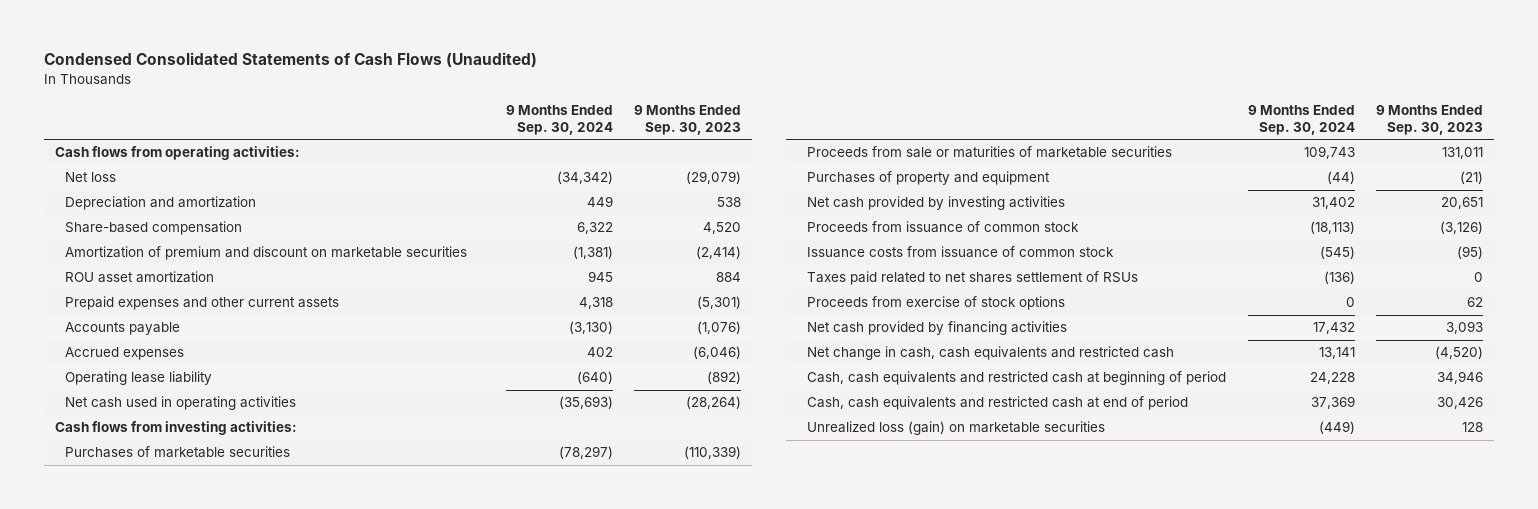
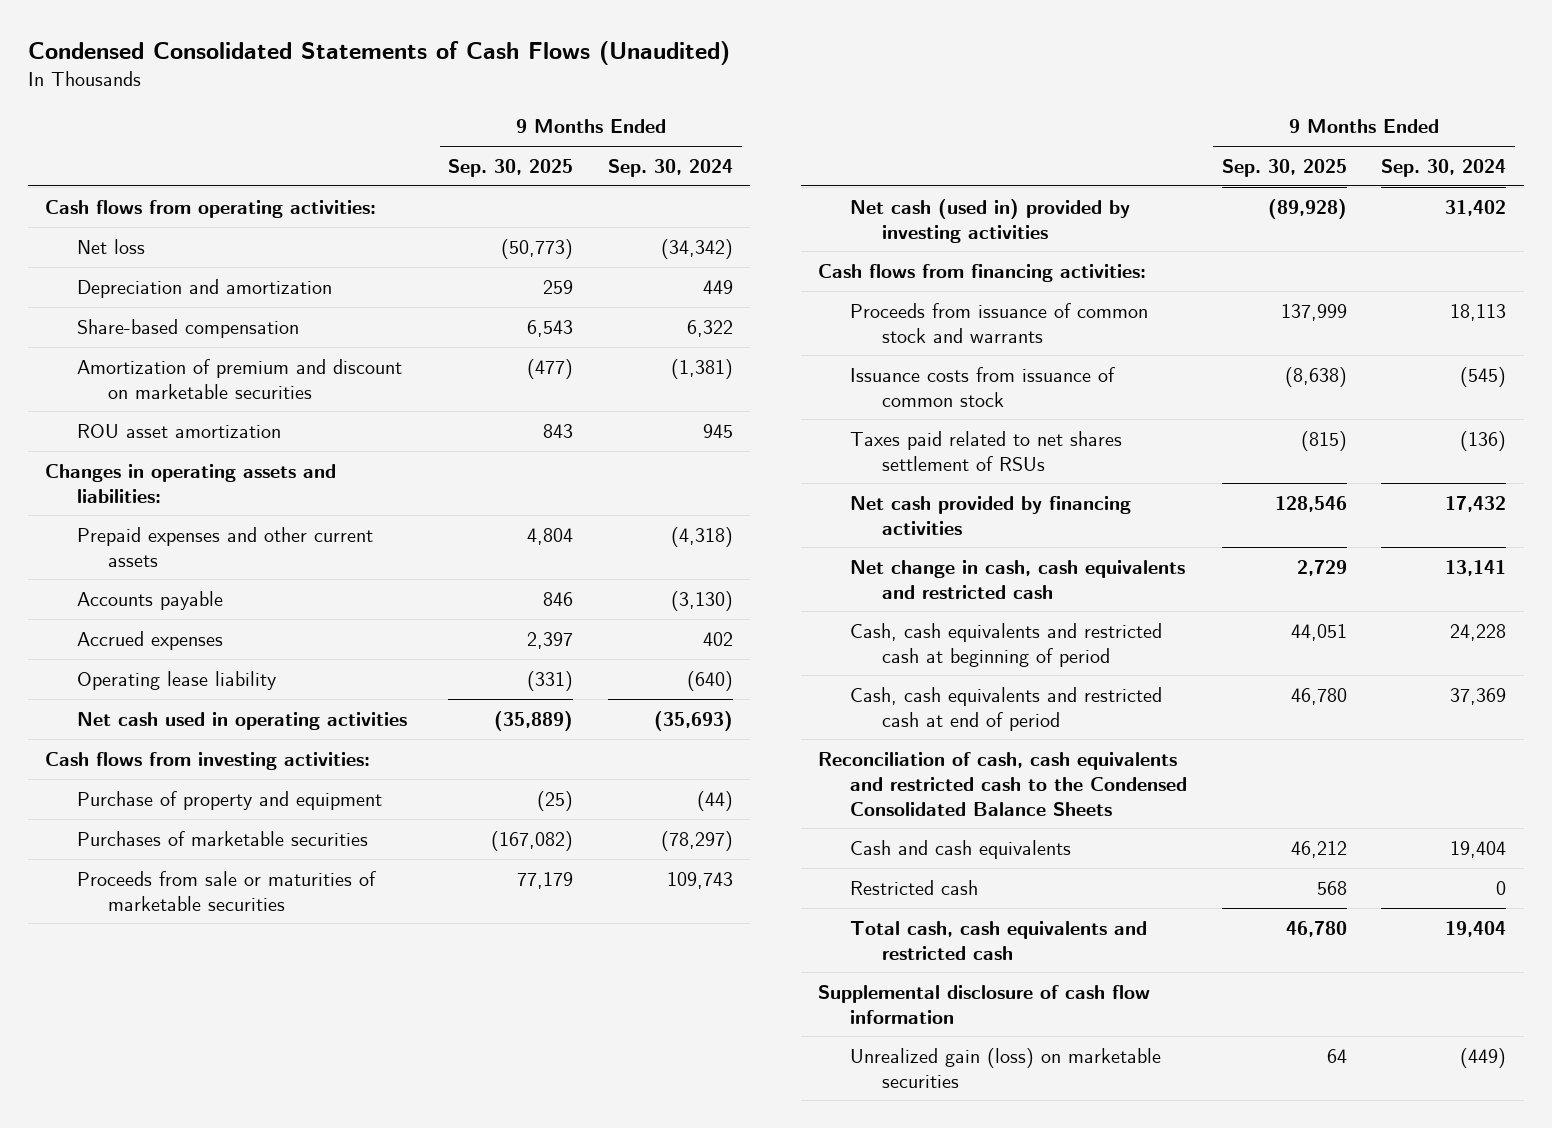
[634,104,742,135] 9 Months Ended Sep. 30, 2023 -> none
none -> [448,159,574,178] Sep. 30, 2025
none -> [45,463,337,503] Changes in operating assets and liabilities:
[578,297,613,310] 4,318 -> [671,526,734,547] (4,318)
none -> [76,790,382,810] Purchase of property and equipment
[807,171,1051,186] Purchases of property and equipment -> none
[807,196,1066,211] Net cash provided by investing activities -> [850,198,1131,243] Net cash (used in) provided by investing activities
none -> [818,263,1147,282] Cash flows from financing activities:
[807,221,1080,234] Proceeds from issuance of common stock -> [850,302,1149,343] Proceeds from issuance of common stock and warrants
[1309,221,1355,235] (18,113) -> [1450,303,1507,321] 18,113
[807,296,1066,311] Proceeds from exercise of stock options -> none
none -> [818,751,1188,816] Reconciliation of cash, cash equivalents and restricted cash to the Condensed Consolidated Balance Sheets
none -> [850,839,1072,859] Cash and cash equivalents
none -> [850,879,979,895] Restricted cash
none -> [850,920,1148,960] Total cash, cash equivalents and restricted cash
none -> [818,984,1151,1024] Supplemental disclosure of cash flow information
[807,421,1106,436] Unrealized loss (gain) on marketable securities -> [850,1047,1162,1088] Unrealized gain (loss) on marketable securities

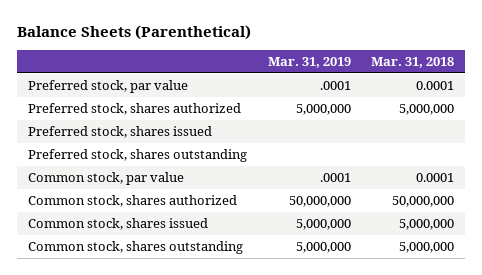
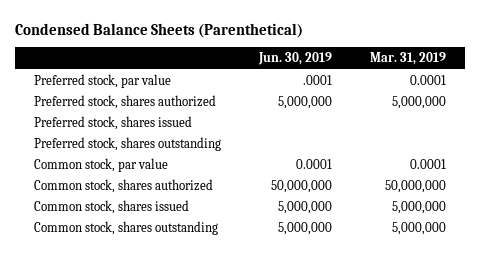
[17,25,252,41] Balance Sheets (Parenthetical) -> [15,22,304,38] Condensed Balance Sheets (Parenthetical)
[371,57,455,69] Mar. 31, 2018 -> none
none -> [257,52,332,66] Jun. 30, 2019
[319,81,351,91] .0001 -> [409,75,446,86] 0.0001
[319,173,351,183] .0001 -> [409,159,446,170] 0.0001

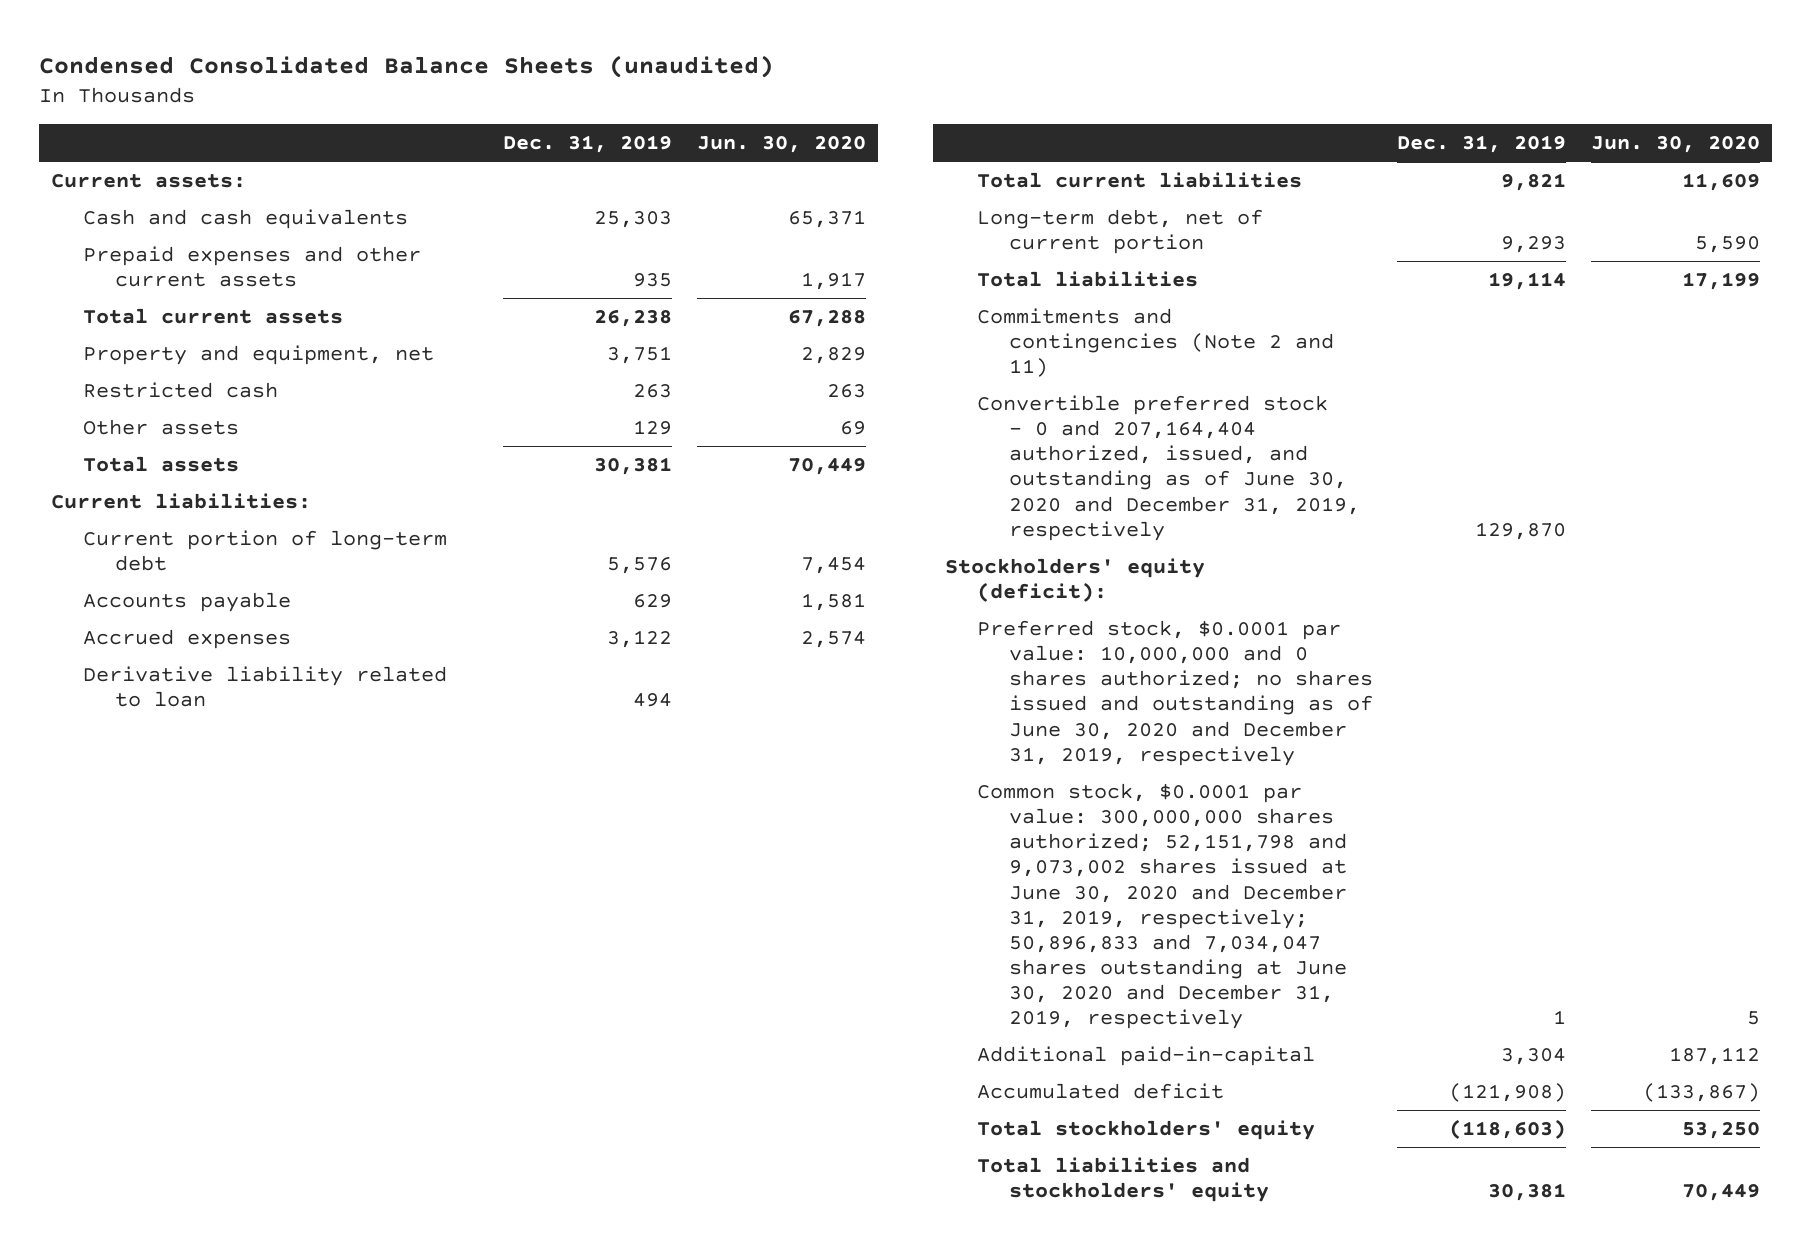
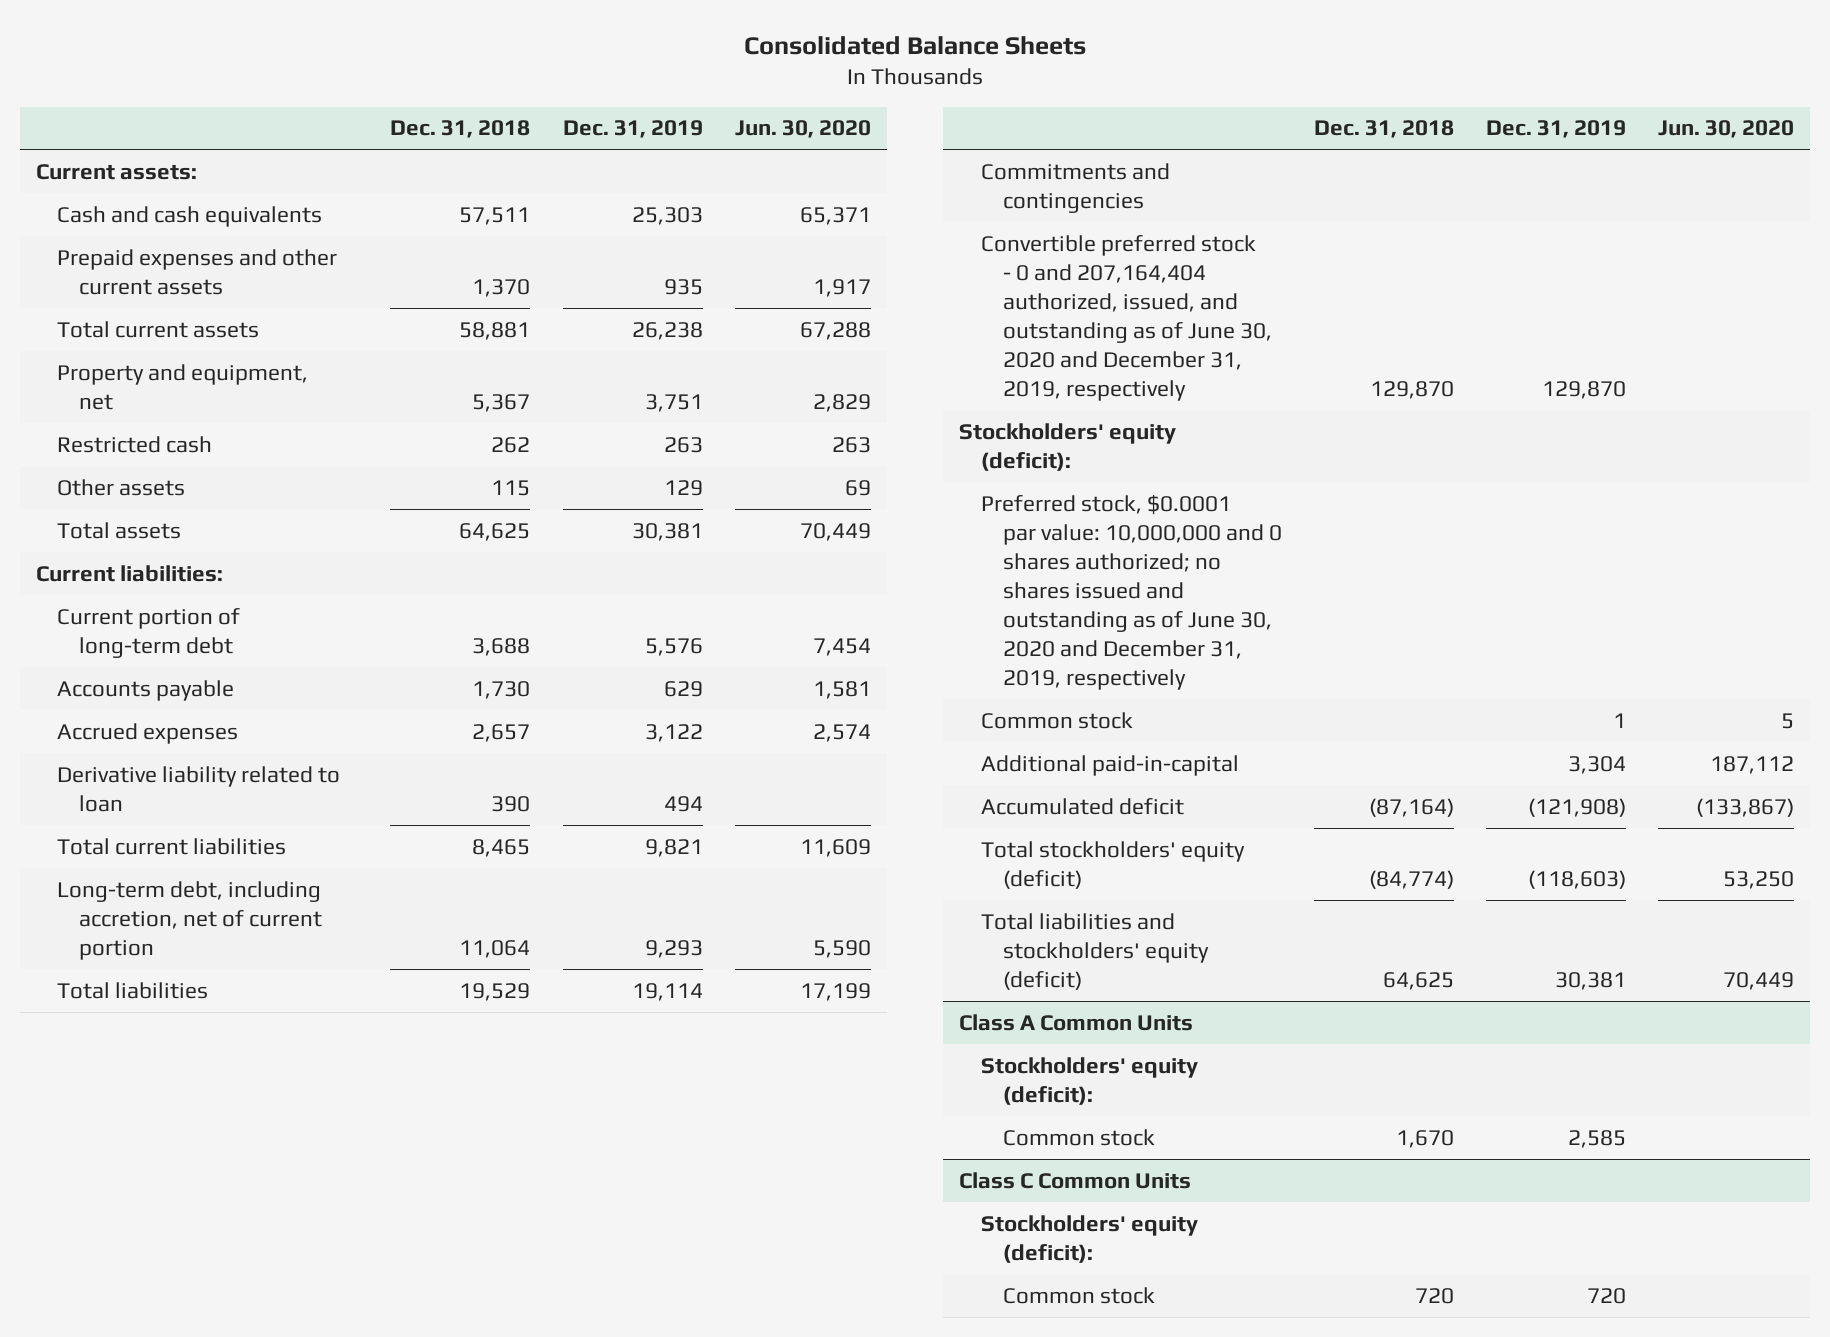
[39,54,775,78] Condensed Consolidated Balance Sheets (unaudited) -> [743,36,1086,56] Consolidated Balance Sheets
none -> [390,120,531,139] Dec. 31, 2018
[976,208,1263,255] Long-term debt, net of current portion -> [57,880,323,960] Long-term debt, including accretion, net of current portion
[976,307,1334,378] Commitments and contingencies (Note 2 and 11) -> [980,162,1170,213] Commitments and contingencies
[976,782,1347,1030] Common stock, $0.0001 par value: 300,000,000 shares authorized; 52,151,798 and 9,073,002 shares issued at June 30, 2020 and December 31, 2019, respectively; 50,896,833 and 7,034,047 shares outstanding at June 30, 2020 and December 31, 2019, respectively -> [980,711,1133,729] Common stock
[976,1119,1315,1140] Total stockholders' equity -> [980,840,1245,889] Total stockholders' equity (deficit)
[976,1156,1269,1203] Total liabilities and stockholders' equity -> [980,912,1209,990] Total liabilities and stockholders' equity (deficit)
none -> [958,1013,1193,1031] Class A Common Units
none -> [980,1056,1198,1105] Stockholders' equity (deficit):
none -> [1002,1128,1155,1146] Common stock
none -> [958,1171,1191,1189] Class C Common Units
none -> [980,1214,1198,1263] Stockholders' equity (deficit):
none -> [1002,1286,1155,1304] Common stock

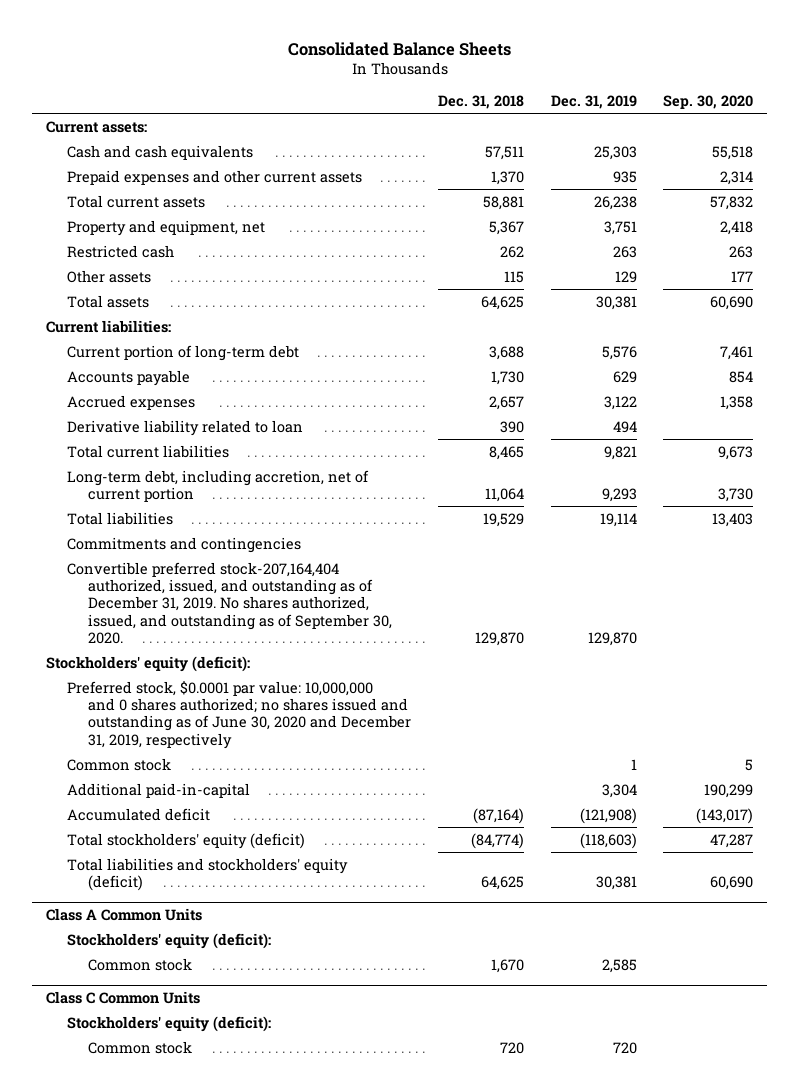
[734,120,871,139] Jun. 30, 2020 -> none
none -> [663,95,754,110] Sep. 30, 2020
[980,234,1272,401] Convertible preferred stock - 0 and 207,164,404 authorized, issued, and outstanding as of June 30, 2020 and December 31, 2019, respectively -> [66,561,393,644] Convertible preferred stock-207,164,404 authorized, issued, and outstanding as of December 31, 2019. No shares authorized, issued, and outstanding as of September 30, 2020.

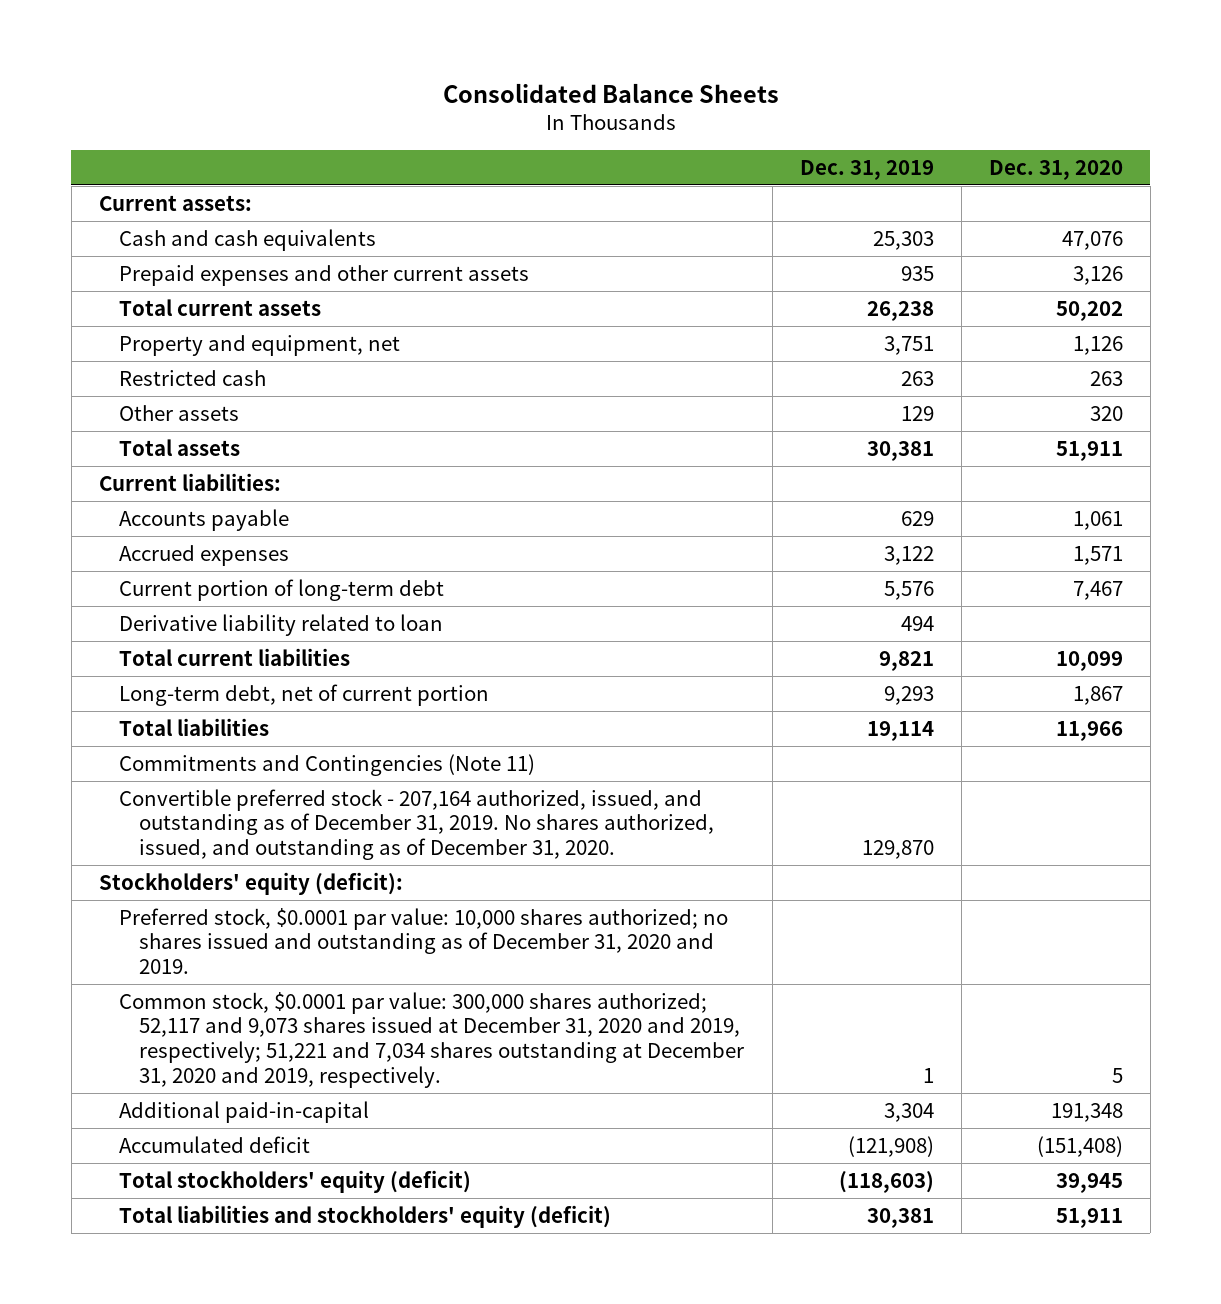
[437,95,524,110] Dec. 31, 2018 -> none
[663,95,754,110] Sep. 30, 2020 -> none
none -> [988,159,1123,180] Dec. 31, 2020
[66,344,299,361] Current portion of long-term debt -> [119,578,445,601] Current portion of long-term debt
[66,469,369,502] Long-term debt, including accretion, net of current portion -> [119,683,490,706] Long-term debt, net of current portion
[66,536,301,553] Commitments and contingencies -> [119,753,536,776] Commitments and Contingencies (Note 11)
[66,561,393,644] Convertible preferred stock-207,164,404 authorized, issued, and outstanding as of December 31, 2019. No shares authorized, issued, and outstanding as of September 30, 2020. -> [119,788,715,861] Convertible preferred stock - 207,164 authorized, issued, and outstanding as of December 31, 2019. No shares authorized, issued, and outstanding as of December 31, 2020.
[66,680,412,749] Preferred stock, $0.0001 par value: 10,000,000 and 0 shares authorized; no shares issued and outstanding as of June 30, 2020 and December 31, 2019, respectively -> [119,907,729,975] Preferred stock, $0.0001 par value: 10,000 shares authorized; no shares issued and outstanding as of December 31, 2020 and 2019.
[66,757,171,771] Common stock -> [119,991,745,1088] Common stock, $0.0001 par value: 300,000 shares authorized; 52,117 and 9,073 shares issued at December 31, 2020 and 2019, respectively; 51,221 and 7,034 shares outstanding at December 31, 2020 and 2019, respectively.
[45,908,202,922] Class A Common Units -> none
[66,932,271,949] Stockholders' equity (deficit): -> none
[88,957,193,971] Common stock -> none
[45,991,200,1005] Class C Common Units -> none
[66,1015,271,1032] Stockholders' equity (deficit): -> none
[88,1040,193,1054] Common stock -> none

